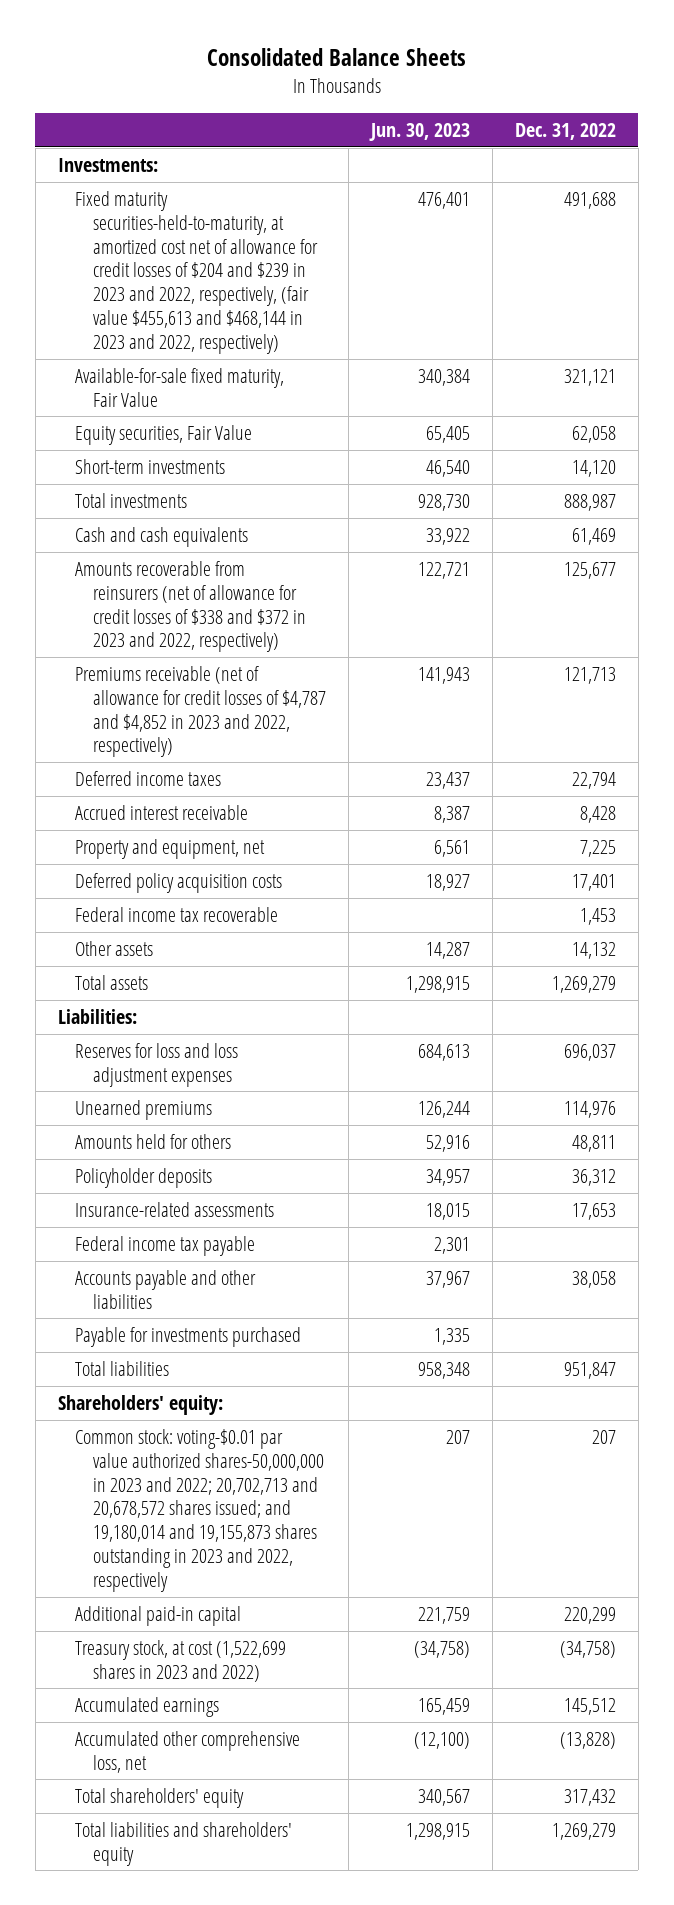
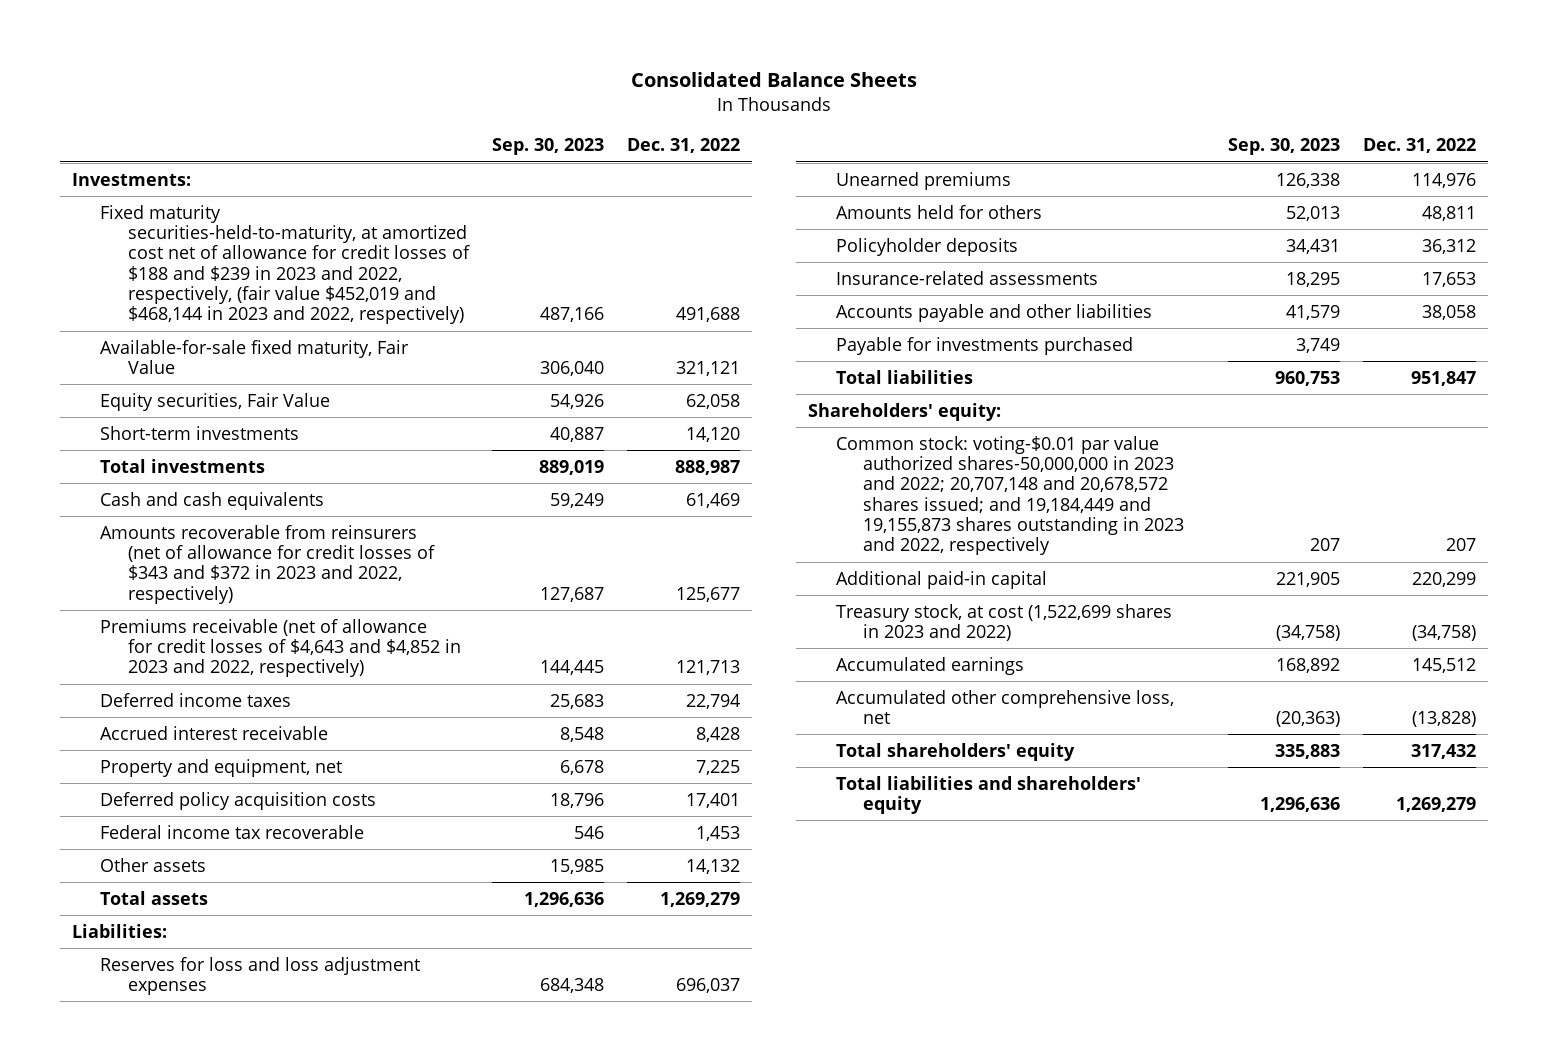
[368,122,470,141] Jun. 30, 2023 -> none
none -> [491,138,604,156] Sep. 30, 2023
[75,190,318,355] Fixed maturity securities-held-to-maturity, at amortized cost net of allowance for credit losses of $204 and $239 in 2023 and 2022, respectively, (fair value $455,613 and $468,144 in 2023 and 2022, respectively) -> [99,204,470,325] Fixed maturity securities-held-to-maturity, at amortized cost net of allowance for credit losses of $188 and $239 in 2023 and 2022, respectively, (fair value $452,019 and $468,144 in 2023 and 2022, respectively)
[75,560,306,653] Amounts recoverable from reinsurers (net of allowance for credit losses of $338 and $372 in 2023 and 2022, respectively) -> [99,524,435,604] Amounts recoverable from reinsurers (net of allowance for credit losses of $343 and $372 in 2023 and 2022, respectively)
[75,665,326,758] Premiums receivable (net of allowance for credit losses of $4,787 and $4,852 in 2023 and 2022, respectively) -> [99,618,461,678] Premiums receivable (net of allowance for credit losses of $4,643 and $4,852 in 2023 and 2022, respectively)
[75,1235,256,1256] Federal income tax payable -> none
[75,1428,324,1593] Common stock: voting-$0.01 par value authorized shares-50,000,000 in 2023 and 2022; 20,702,713 and 20,678,572 shares issued; and 19,180,014 and 19,155,873 shares outstanding in 2023 and 2022, respectively -> [835,435,1185,556] Common stock: voting-$0.01 par value authorized shares-50,000,000 in 2023 and 2022; 20,707,148 and 20,678,572 shares issued; and 19,184,449 and 19,155,873 shares outstanding in 2023 and 2022, respectively

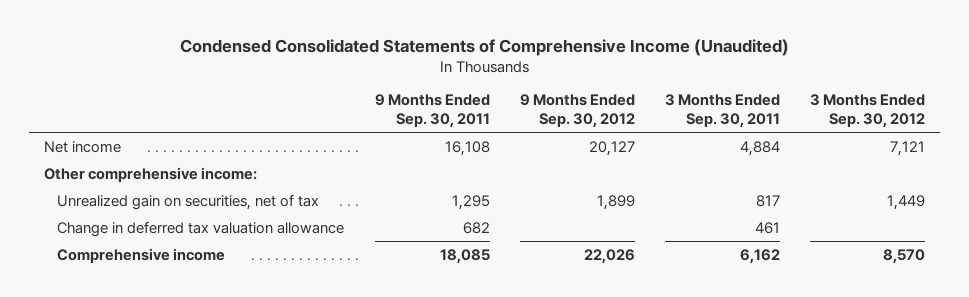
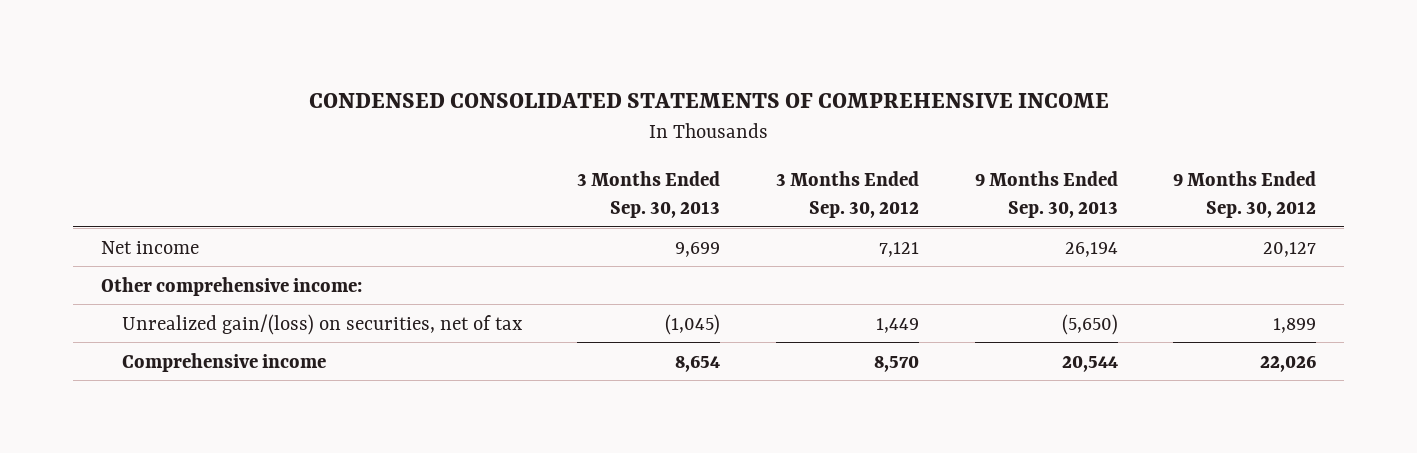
[179,38,789,56] Condensed Consolidated Statements of Comprehensive Income (Unaudited) -> [308,92,1109,108] CONDENSED CONSOLIDATED STATEMENTS OF COMPREHENSIVE INCOME
[374,94,490,129] 9 Months Ended Sep. 30, 2011 -> none
[664,94,780,129] 3 Months Ended Sep. 30, 2011 -> none
none -> [577,170,721,218] 3 Months Ended Sep. 30, 2013
none -> [974,170,1118,218] 9 Months Ended Sep. 30, 2013
[57,220,345,237] Change in deferred tax valuation allowance -> none
[57,193,320,210] Unrealized gain on securities, net of tax -> [121,313,522,335] Unrealized gain/(loss) on securities, net of tax

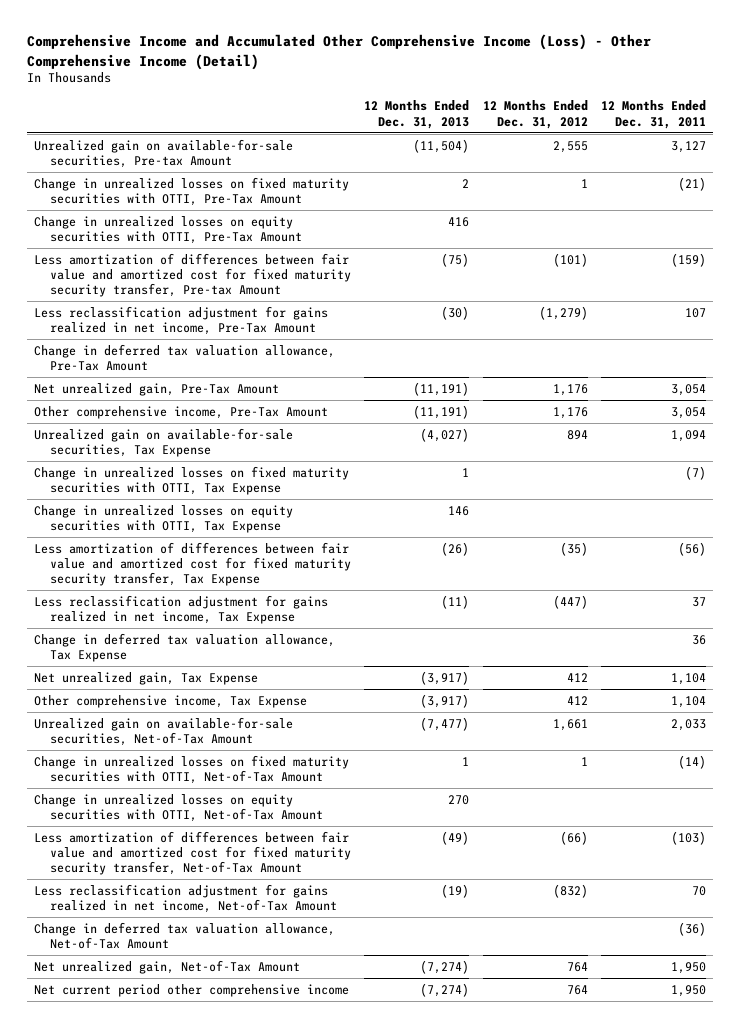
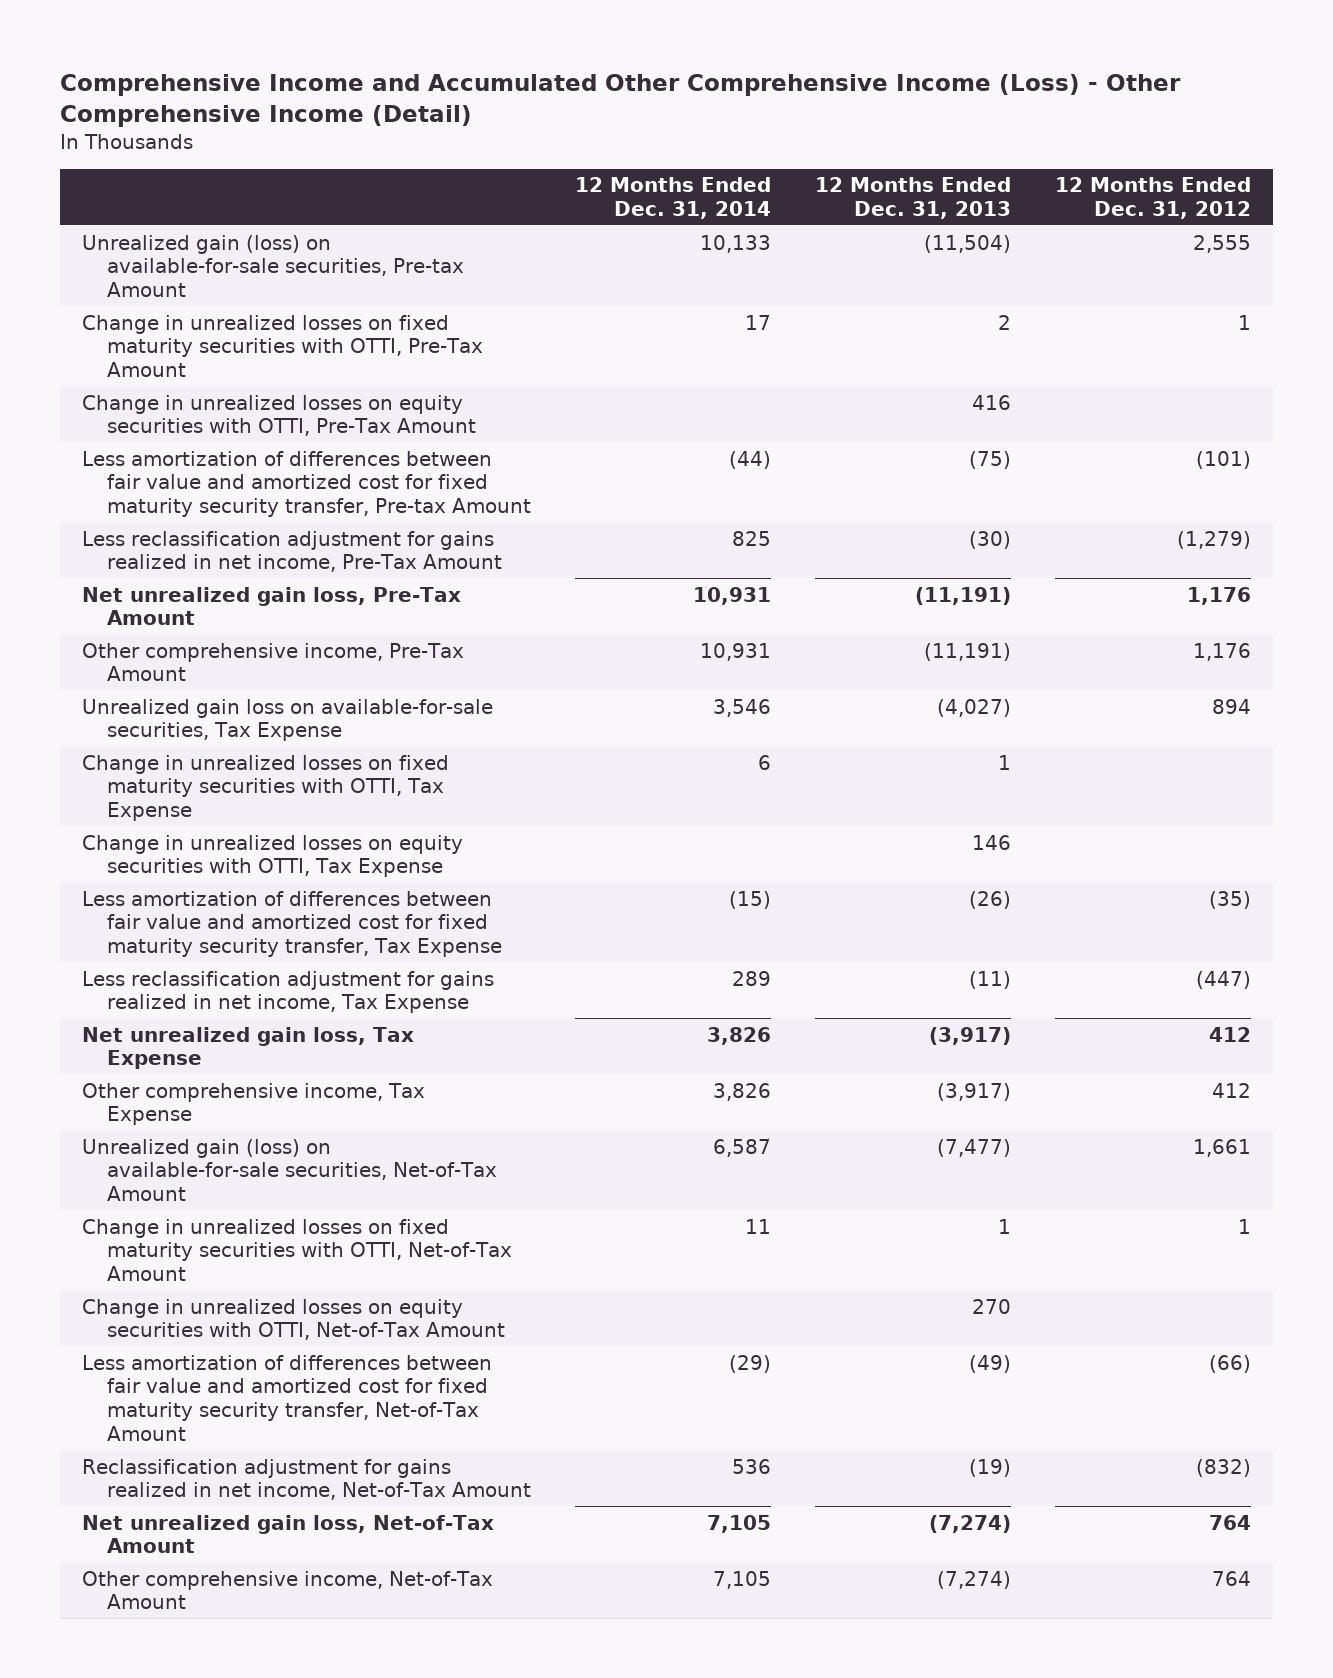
[601,100,707,129] 12 Months Ended Dec. 31, 2011 -> none
none -> [574,177,771,219] 12 Months Ended Dec. 31, 2014
[33,138,293,168] Unrealized gain on available-for-sale securities, Pre-tax Amount -> [81,234,465,298] Unrealized gain (loss) on available-for-sale securities, Pre-tax Amount
[33,343,335,371] Change in deferred tax valuation allowance, Pre-Tax Amount -> none
[33,382,279,396] Net unrealized gain, Pre-Tax Amount -> [81,586,461,626] Net unrealized gain loss, Pre-Tax Amount
[33,427,293,457] Unrealized gain on available-for-sale securities, Tax Expense -> [81,698,493,742] Unrealized gain loss on available-for-sale securities, Tax Expense
[33,632,335,662] Change in deferred tax valuation allowance, Tax Expense -> none
[33,671,258,685] Net unrealized gain, Tax Expense -> [81,1026,414,1070] Net unrealized gain loss, Tax Expense
[33,716,293,746] Unrealized gain on available-for-sale securities, Net-of-Tax Amount -> [81,1138,498,1202] Unrealized gain (loss) on available-for-sale securities, Net-of-Tax Amount
[33,921,335,949] Change in deferred tax valuation allowance, Net-of-Tax Amount -> none
[33,883,338,913] Less reclassification adjustment for gains realized in net income, Net-of-Tax Amount -> [81,1458,532,1501] Reclassification adjustment for gains realized in net income, Net-of-Tax Amount
[33,959,300,974] Net unrealized gain, Net-of-Tax Amount -> [81,1514,494,1554] Net unrealized gain loss, Net-of-Tax Amount
[33,983,349,997] Net current period other comprehensive income -> [81,1570,493,1610] Other comprehensive income, Net-of-Tax Amount

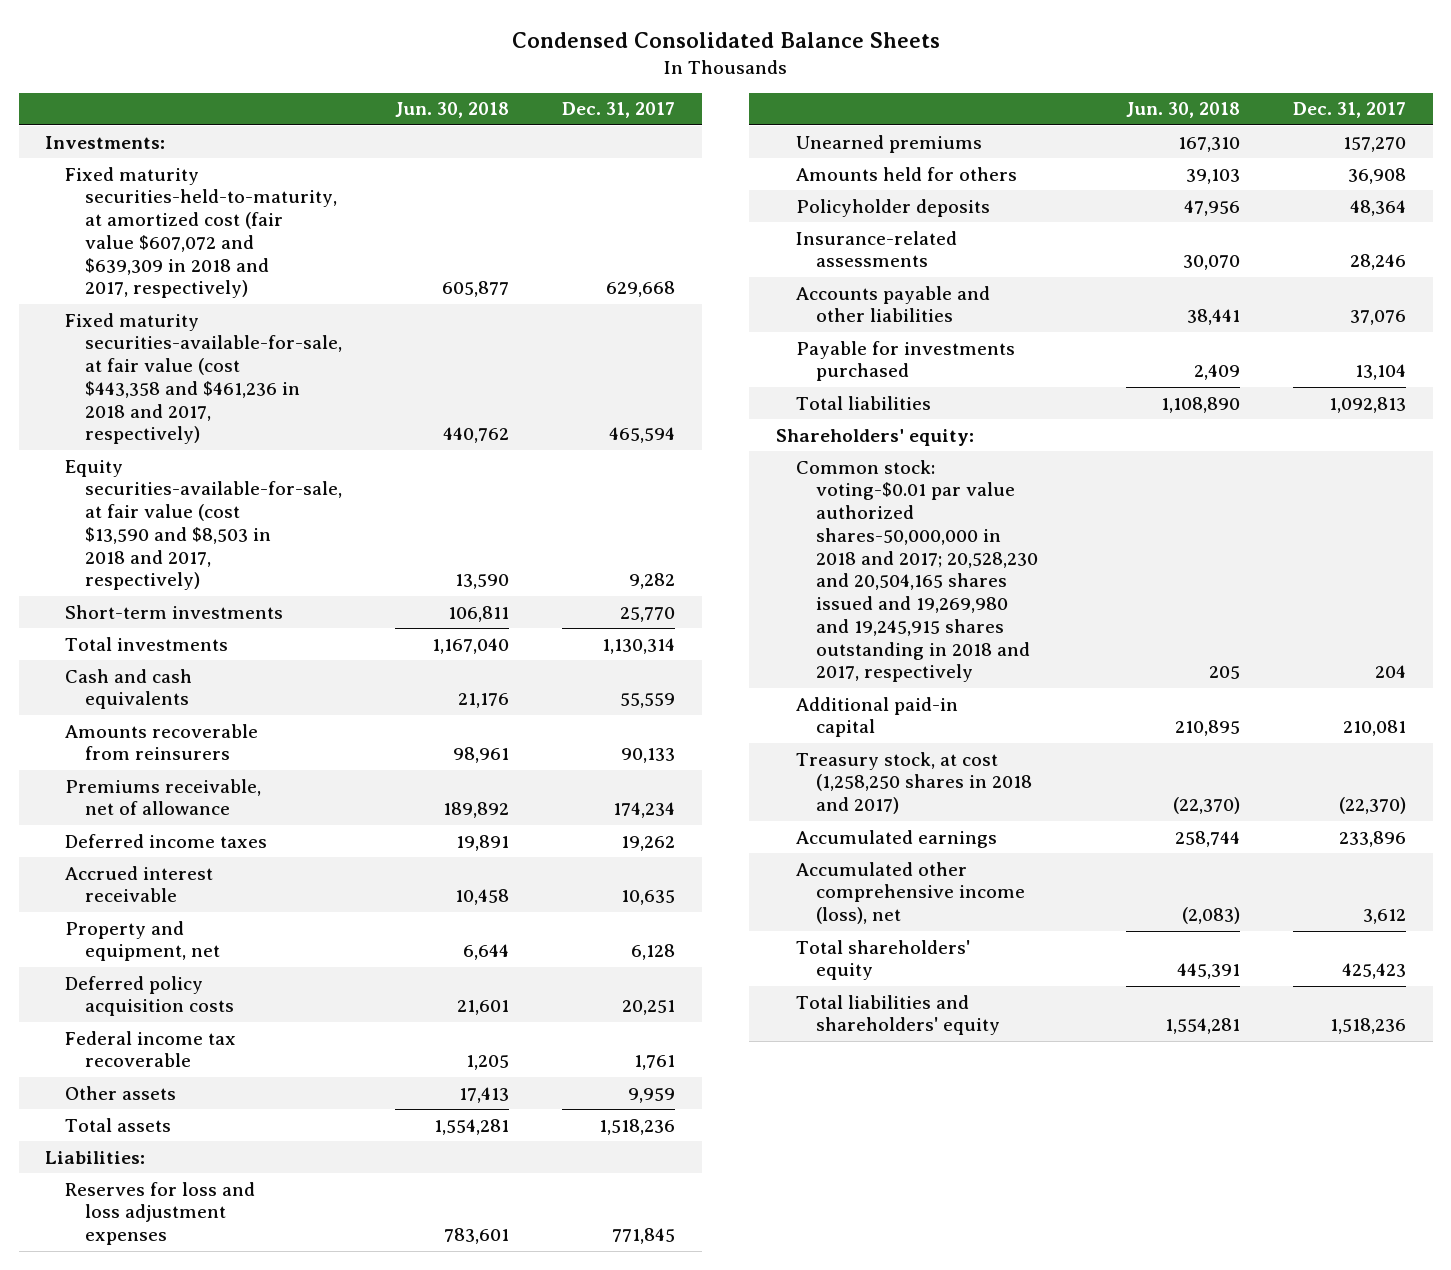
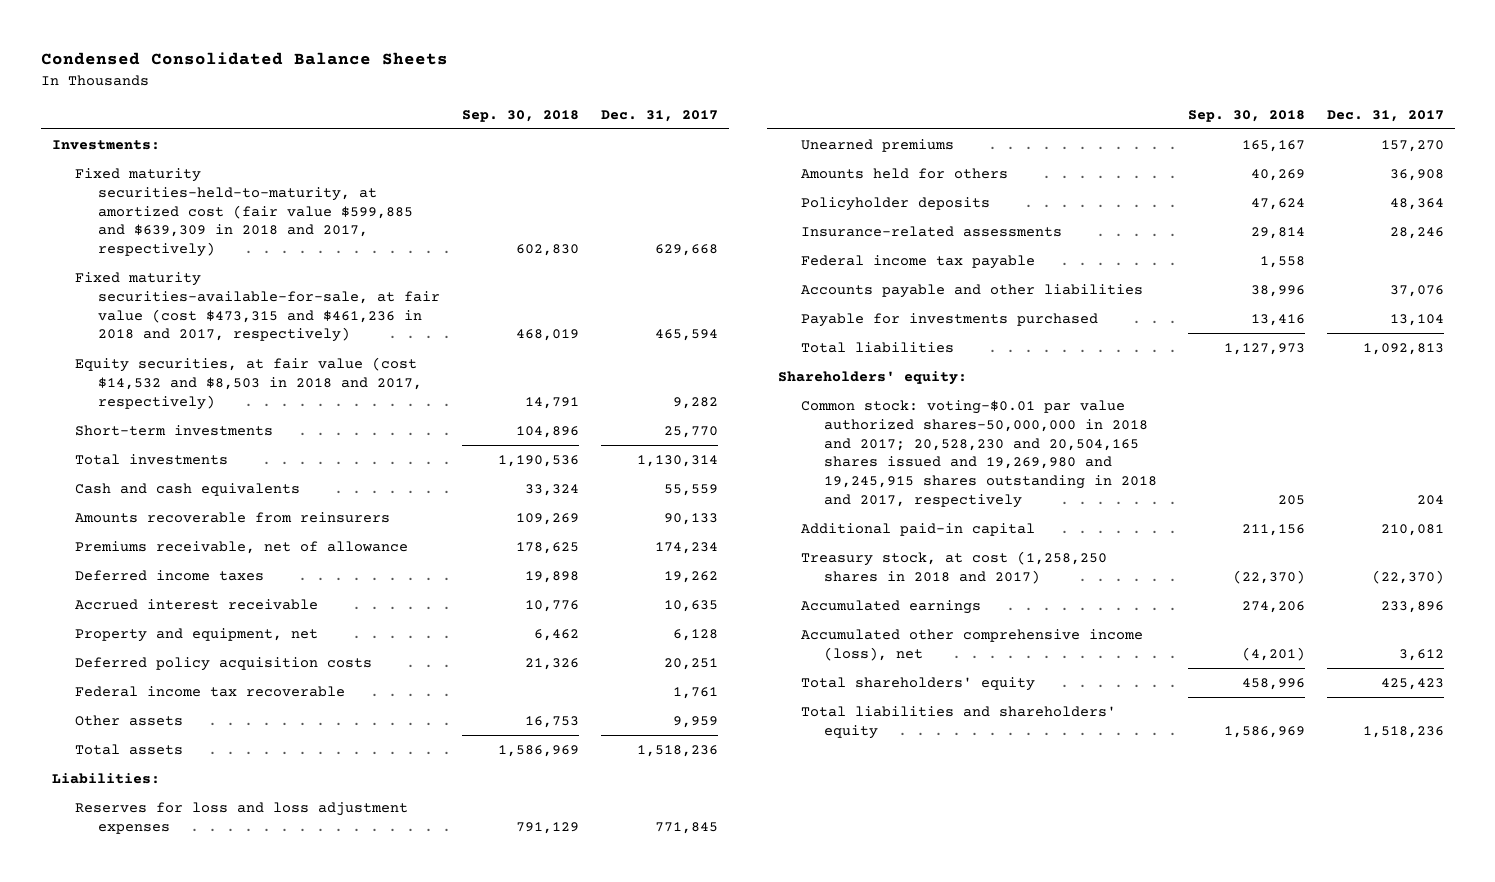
[395,102,510,119] Jun. 30, 2018 -> none
none -> [462,109,580,122] Sep. 30, 2018
[65,166,338,299] Fixed maturity securities-held-to-maturity, at amortized cost (fair value $607,072 and $639,309 in 2018 and 2017, respectively) -> [74,167,414,258] Fixed maturity securities-held-to-maturity, at amortized cost (fair value $599,885 and $639,309 in 2018 and 2017, respectively)
[65,312,343,445] Fixed maturity securities-available-for-sale, at fair value (cost $443,358 and $461,236 in 2018 and 2017, respectively) -> [74,271,441,343] Fixed maturity securities-available-for-sale, at fair value (cost $473,315 and $461,236 in 2018 and 2017, respectively)
[65,459,343,591] Equity securities-available-for-sale, at fair value (cost $13,590 and $8,503 in 2018 and 2017, respectively) -> [74,356,423,410] Equity securities, at fair value (cost $14,532 and $8,503 in 2018 and 2017, respectively)
none -> [800,254,1035,269] Federal income tax payable

